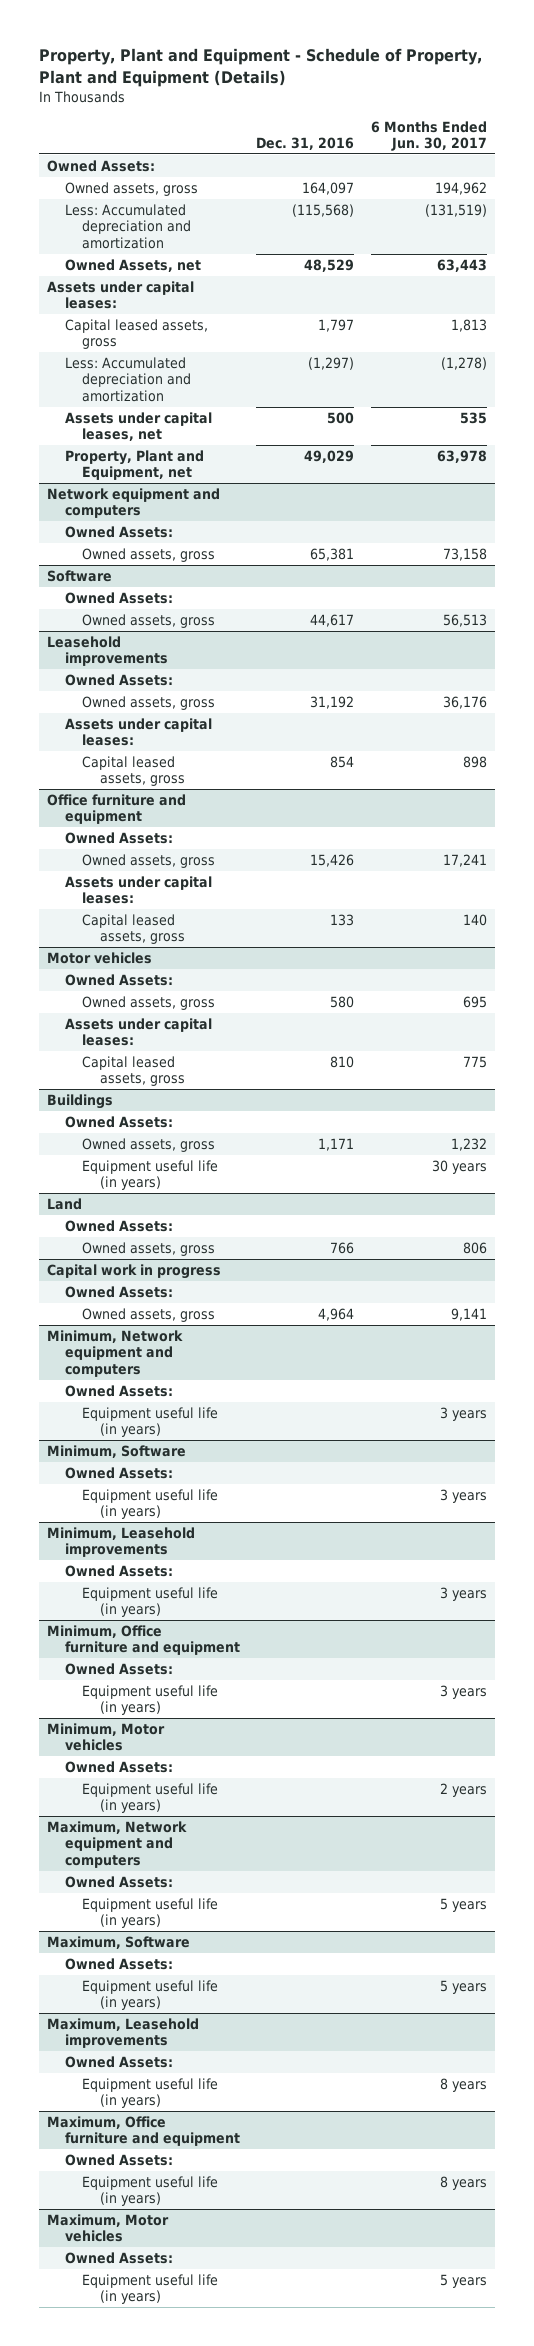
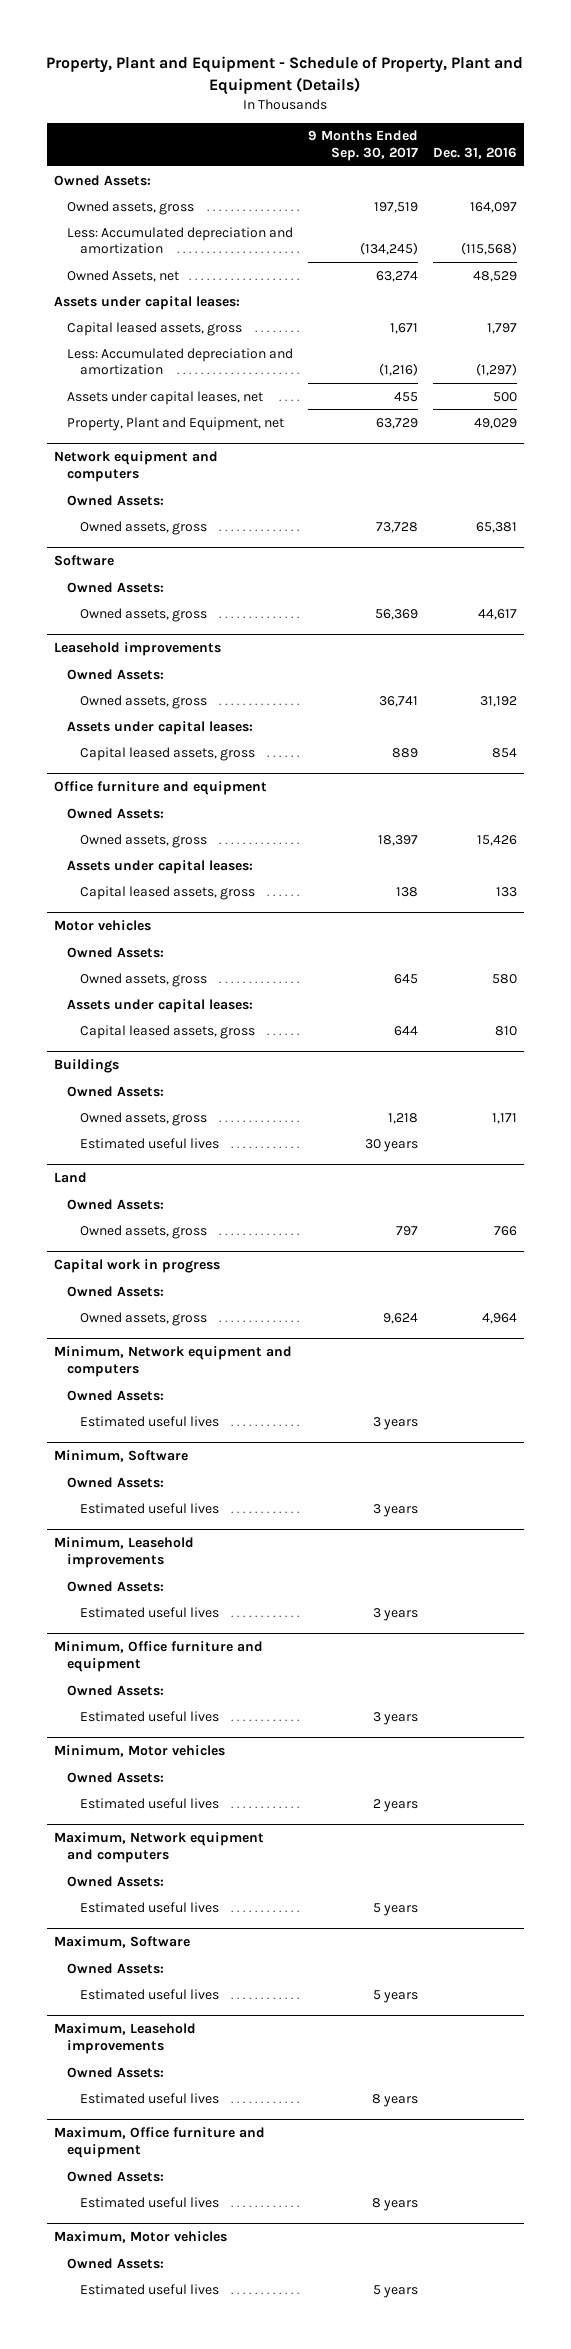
[370,120,487,151] 6 Months Ended Jun. 30, 2017 -> none
none -> [307,130,418,162] 9 Months Ended Sep. 30, 2017
[82,1160,219,1191] Equipment useful life (in years) -> [79,1137,219,1149] Estimated useful lives
[82,1407,219,1438] Equipment useful life (in years) -> [79,1415,219,1427] Estimated useful lives
[82,1489,219,1520] Equipment useful life (in years) -> [79,1502,219,1514] Estimated useful lives
[82,1587,219,1618] Equipment useful life (in years) -> [79,1606,219,1618] Estimated useful lives
[82,1685,219,1716] Equipment useful life (in years) -> [79,1710,219,1722] Estimated useful lives
[82,1783,219,1814] Equipment useful life (in years) -> [79,1797,219,1809] Estimated useful lives
[82,1898,219,1929] Equipment useful life (in years) -> [79,1901,219,1913] Estimated useful lives
[82,1980,219,2011] Equipment useful life (in years) -> [79,1988,219,2000] Estimated useful lives
[82,2078,219,2109] Equipment useful life (in years) -> [79,2092,219,2104] Estimated useful lives
[82,2176,219,2207] Equipment useful life (in years) -> [79,2196,219,2208] Estimated useful lives
[82,2274,219,2305] Equipment useful life (in years) -> [79,2283,219,2295] Estimated useful lives

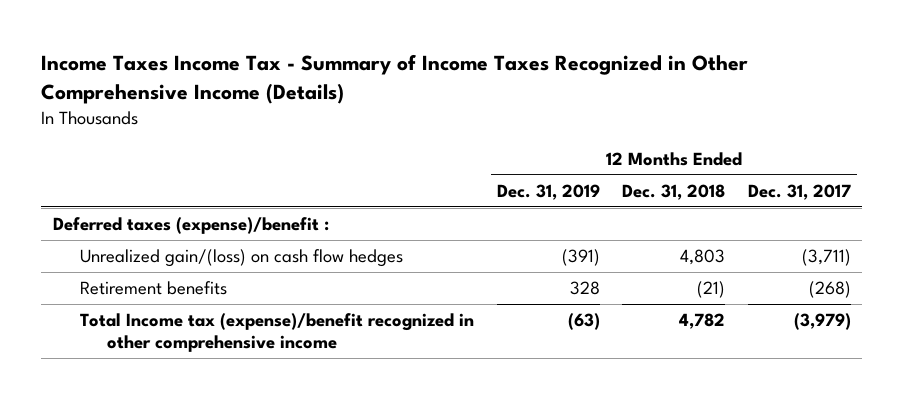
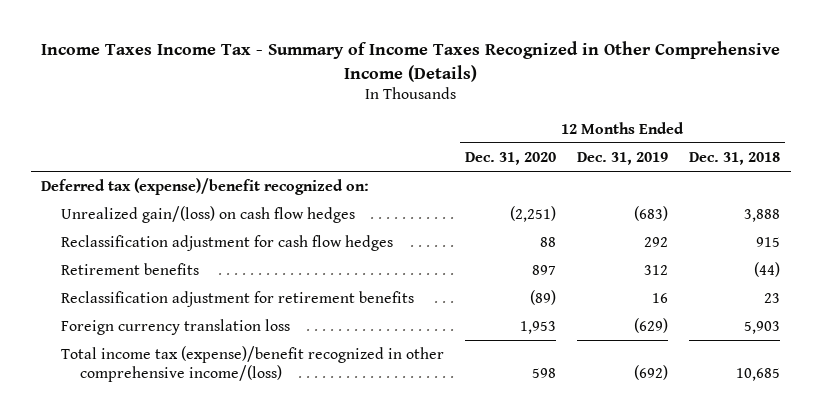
[747,183,851,200] Dec. 31, 2017 -> none
none -> [464,151,556,165] Dec. 31, 2020
[52,217,329,235] Deferred taxes (expense)/benefit : -> [41,177,370,195] Deferred tax (expense)/benefit recognized on:
[561,249,600,267] (391) -> [633,205,668,221] (683)
[680,249,726,266] 4,803 -> [744,208,781,222] 3,888
none -> [60,234,393,251] Reclassification adjustment for cash flow hedges
[569,281,600,296] 328 -> [643,264,668,275] 312
[697,281,726,299] (21) -> [754,261,781,277] (44)
none -> [60,290,414,307] Reclassification adjustment for retirement benefits
none -> [60,318,290,335] Foreign currency translation loss
[79,313,474,352] Total Income tax (expense)/benefit recognized in other comprehensive income -> [60,345,444,382] Total income tax (expense)/benefit recognized in other comprehensive income/(loss)
[567,313,600,331] (63) -> [633,364,668,380] (692)
[679,313,726,330] 4,782 -> [736,367,781,381] 10,685

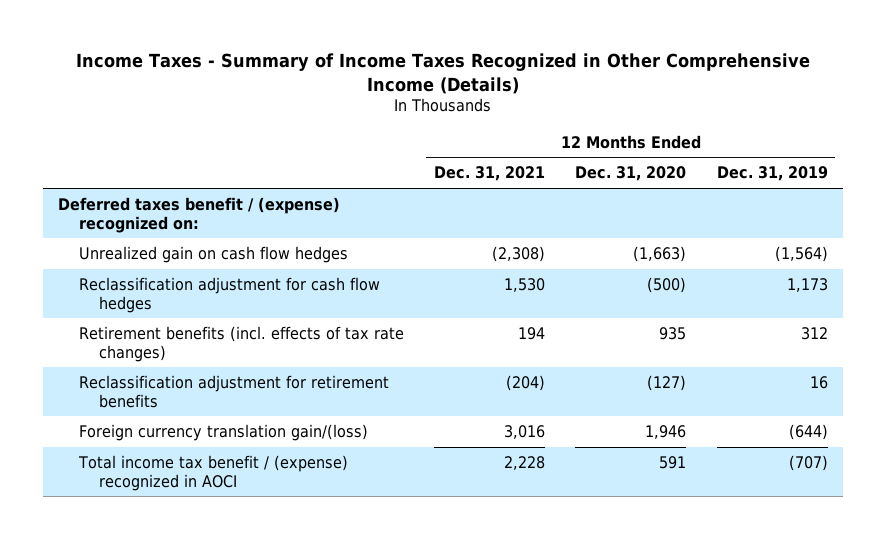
[40,40,780,82] Income Taxes Income Tax - Summary of Income Taxes Recognized in Other Comprehensive Income (Details) -> [75,52,810,94] Income Taxes - Summary of Income Taxes Recognized in Other Comprehensive Income (Details)
[689,151,781,165] Dec. 31, 2018 -> none
none -> [433,166,545,182] Dec. 31, 2021
[41,177,370,195] Deferred tax (expense)/benefit recognized on: -> [58,196,341,233] Deferred taxes benefit / (expense) recognized on:
[60,205,355,223] Unrealized gain/(loss) on cash flow hedges -> [78,245,348,263] Unrealized gain on cash flow hedges
[509,205,556,222] (2,251) -> [633,245,687,262] (1,663)
[633,205,668,221] (683) -> [774,245,828,262] (1,564)
[539,236,556,247] 88 -> [647,276,687,293] (500)
[643,236,668,247] 292 -> [786,277,828,292] 1,173
[60,262,199,275] Retirement benefits -> [78,325,404,362] Retirement benefits (incl. effects of tax rate changes)
[531,264,556,275] 897 -> [659,326,687,340] 935
[529,289,556,305] (89) -> [647,374,687,391] (127)
[60,318,290,335] Foreign currency translation loss -> [78,423,368,441] Foreign currency translation gain/(loss)
[519,320,556,334] 1,953 -> [645,424,687,439] 1,946
[633,317,668,333] (629) -> [788,423,828,440] (644)
[60,345,444,382] Total income tax (expense)/benefit recognized in other comprehensive income/(loss) -> [77,454,348,491] Total income tax benefit / (expense) recognized in AOCI
[531,367,556,378] 598 -> [659,455,687,469] 591
[633,364,668,380] (692) -> [788,454,828,471] (707)

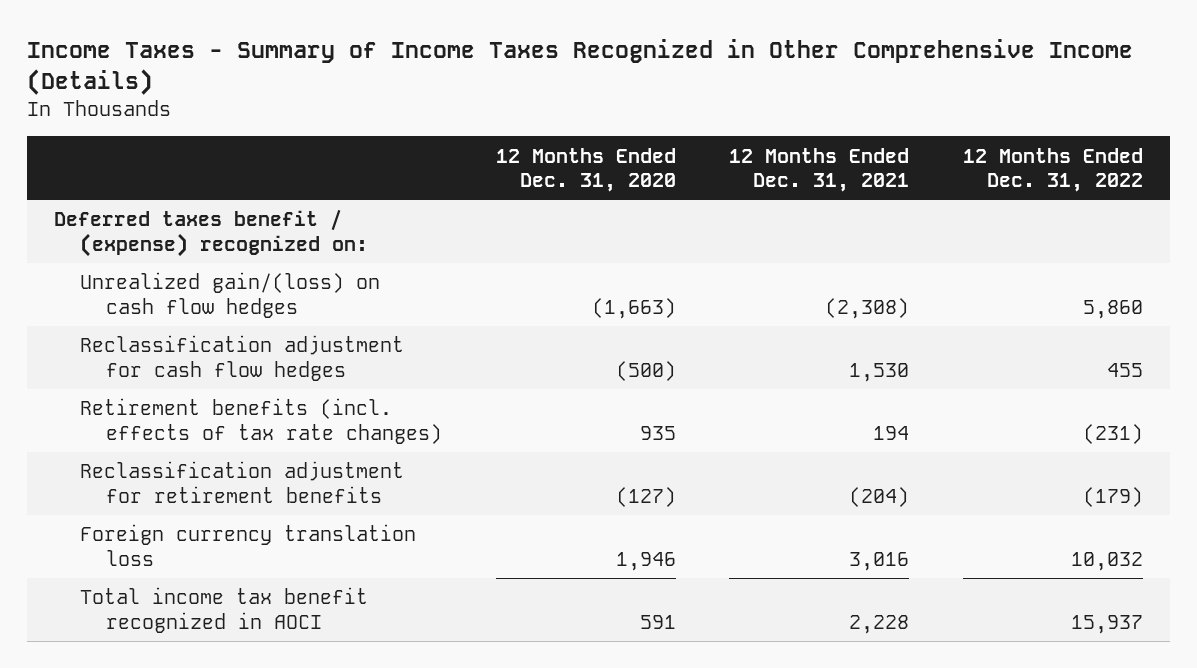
[716,166,828,182] Dec. 31, 2019 -> none
none -> [962,147,1143,193] 12 Months Ended Dec. 31, 2022
[78,245,348,263] Unrealized gain on cash flow hedges -> [79,272,380,318] Unrealized gain/(loss) on cash flow hedges
[78,423,368,441] Foreign currency translation gain/(loss) -> [79,524,416,566] Foreign currency translation loss
[77,454,348,491] Total income tax benefit / (expense) recognized in AOCI -> [79,587,368,633] Total income tax benefit recognized in AOCI

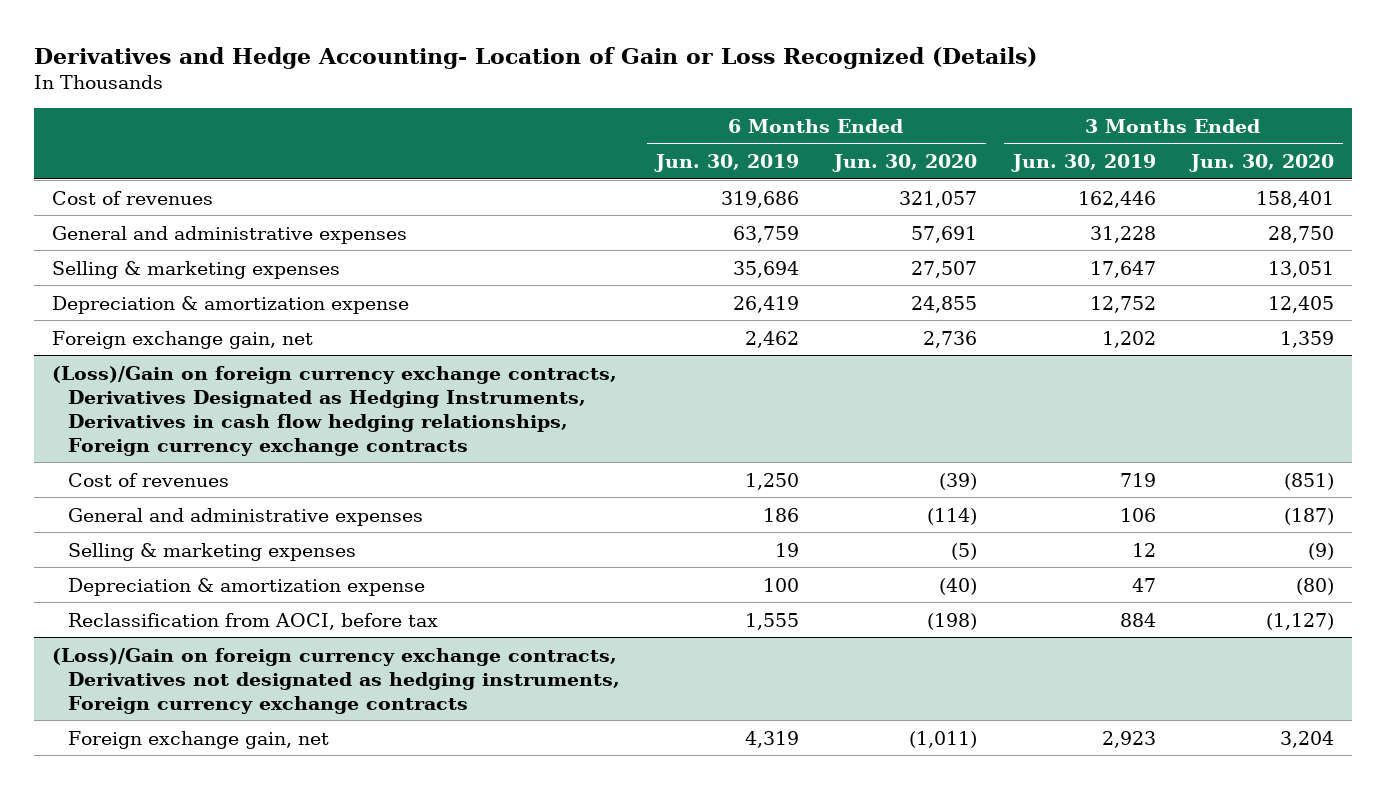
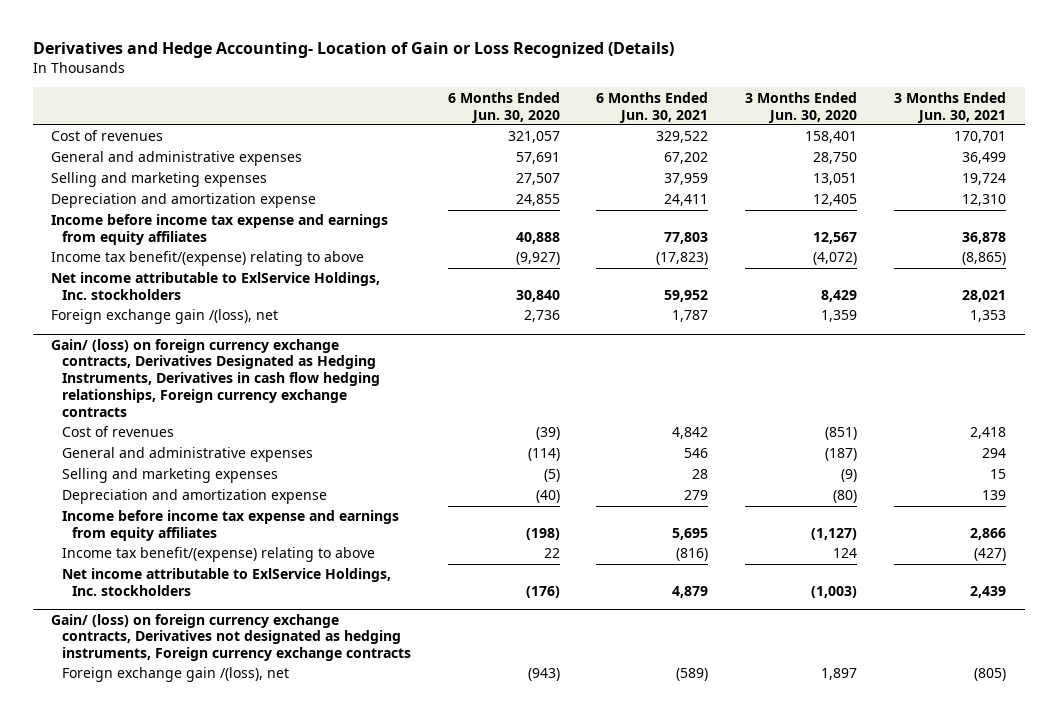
[653,154,799,173] Jun. 30, 2019 -> none
[1010,154,1156,173] Jun. 30, 2019 -> none
none -> [596,91,709,123] 6 Months Ended Jun. 30, 2021
none -> [894,91,1007,123] 3 Months Ended Jun. 30, 2021
[52,260,341,279] Selling & marketing expenses -> [51,172,268,188] Selling and marketing expenses
[52,295,410,314] Depreciation & amortization expense -> [51,193,317,209] Depreciation and amortization expense
none -> [51,214,389,246] Income before income tax expense and earnings from equity affiliates
none -> [51,251,365,267] Income tax benefit/(expense) relating to above
none -> [51,272,381,301] Net income attributable to ExlService Holdings, Inc. stockholders
[52,330,314,349] Foreign exchange gain, net -> [51,309,279,325] Foreign exchange gain /(loss), net
[52,365,618,456] (Loss)/Gain on foreign currency exchange contracts, Derivatives Designated as Hedging Instruments, Derivatives in cash flow hedging relationships, Foreign currency exchange contracts -> [51,338,380,417] Gain/ (loss) on foreign currency exchange contracts, Derivatives Designated as Hedging Instruments, Derivatives in cash flow hedging relationships, Foreign currency exchange contracts
[68,542,357,561] Selling & marketing expenses -> [61,468,278,484] Selling and marketing expenses
[68,577,426,596] Depreciation & amortization expense -> [61,489,327,505] Depreciation and amortization expense
[68,612,439,630] Reclassification from AOCI, before tax -> [61,510,399,542] Income before income tax expense and earnings from equity affiliates
none -> [61,547,375,563] Income tax benefit/(expense) relating to above
none -> [61,568,391,597] Net income attributable to ExlService Holdings, Inc. stockholders
[52,647,621,714] (Loss)/Gain on foreign currency exchange contracts, Derivatives not designated as hedging instruments, Foreign currency exchange contracts -> [51,613,411,662] Gain/ (loss) on foreign currency exchange contracts, Derivatives not designated as hedging instruments, Foreign currency exchange contracts
[68,730,330,749] Foreign exchange gain, net -> [61,667,289,683] Foreign exchange gain /(loss), net
[909,730,978,748] (1,011) -> [527,668,560,682] (943)
[1280,730,1335,748] 3,204 -> [821,668,858,681] 1,897

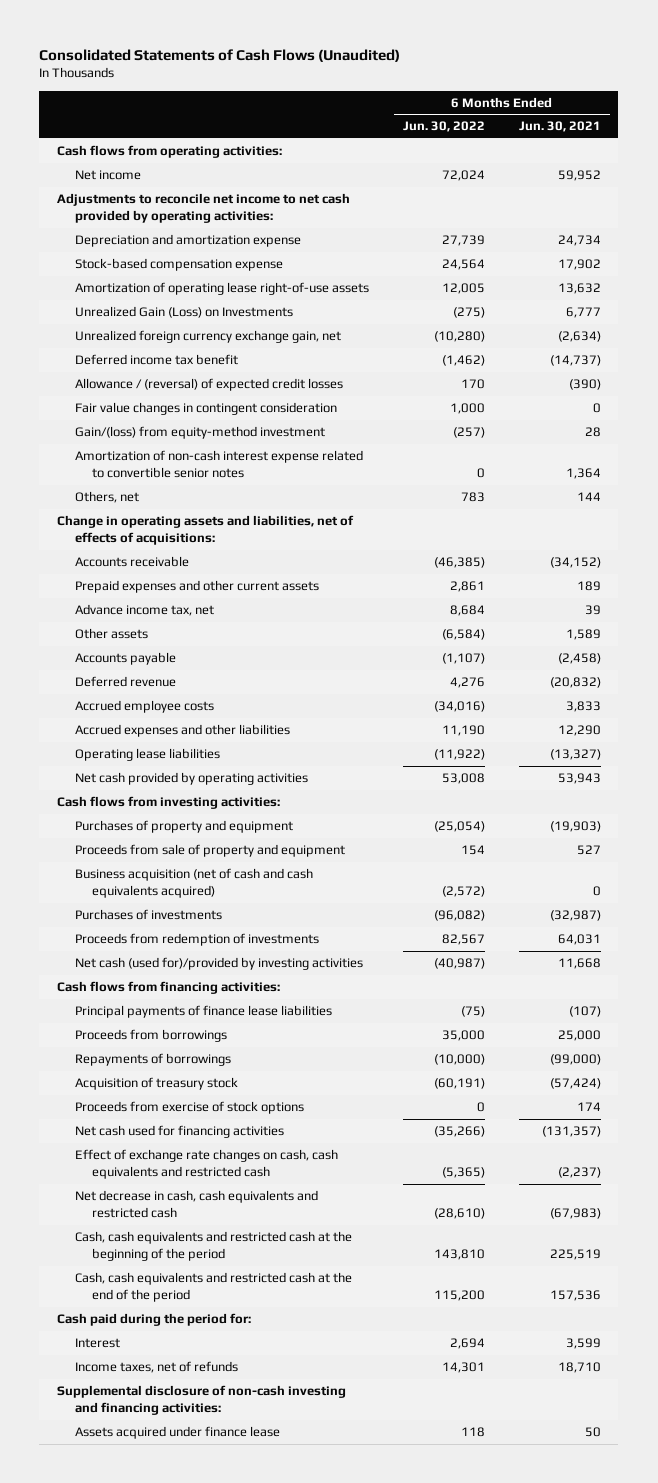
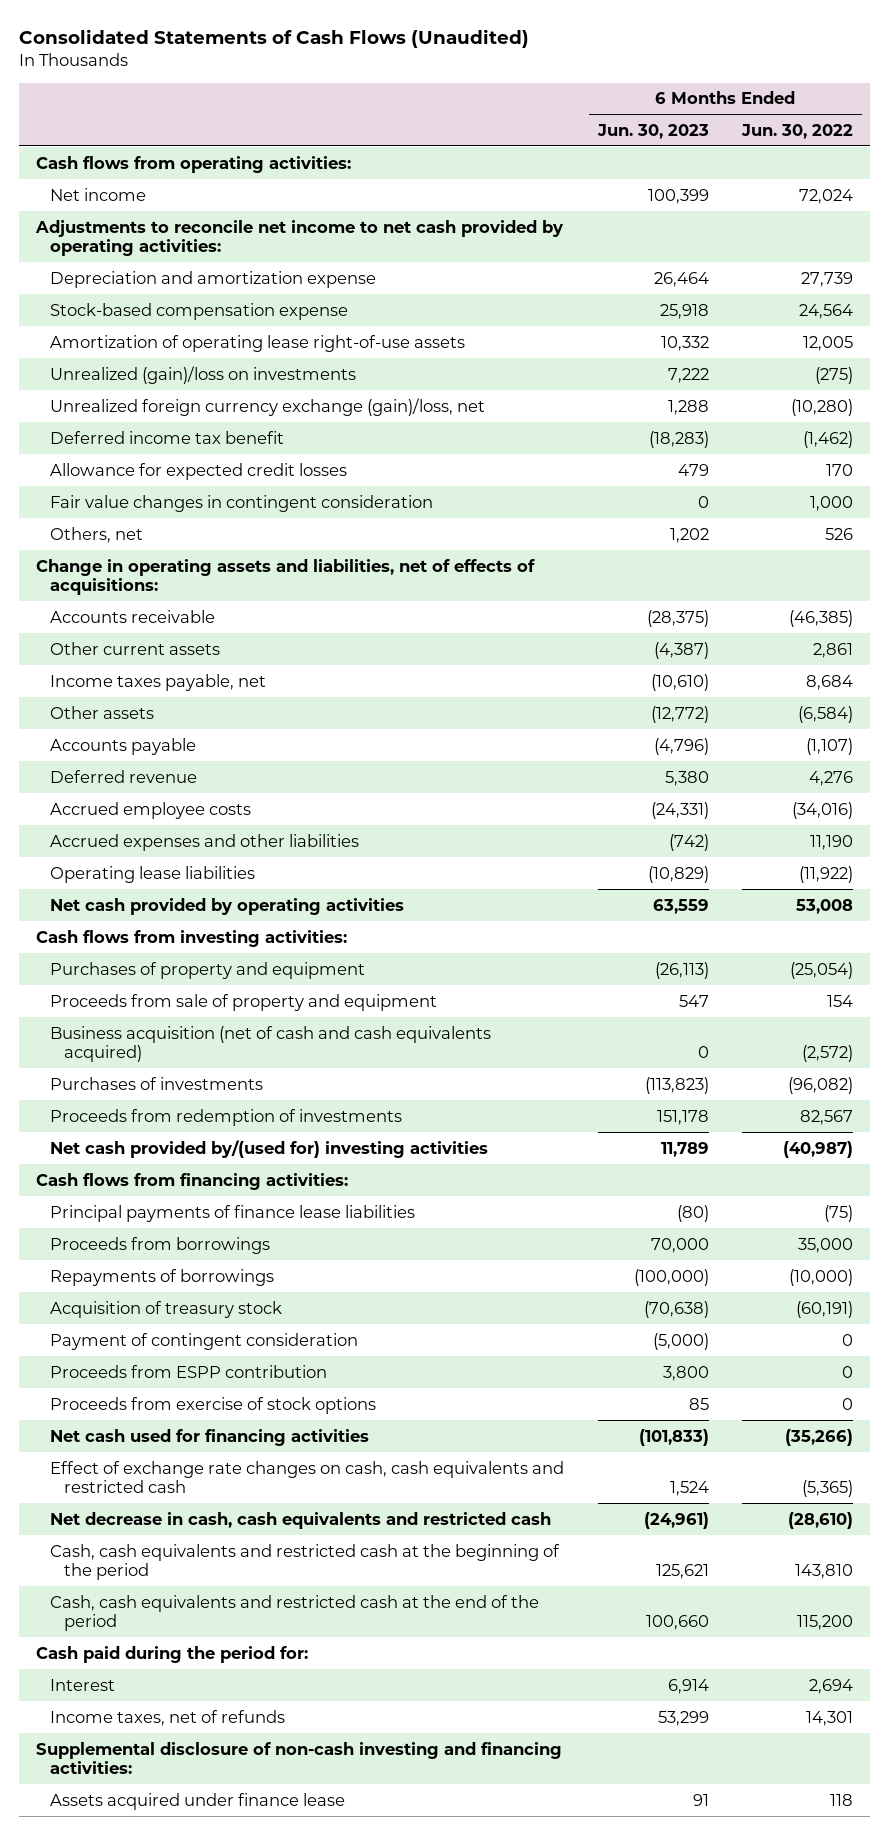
[519,121,602,133] Jun. 30, 2021 -> none
none -> [596,123,709,139] Jun. 30, 2023
[74,306,293,319] Unrealized Gain (Loss) on Investments -> [49,365,356,384] Unrealized (gain)/loss on investments
[74,330,341,344] Unrealized foreign currency exchange gain, net -> [49,397,485,416] Unrealized foreign currency exchange (gain)/loss, net
[74,378,343,392] Allowance / (reversal) of expected credit losses -> [49,462,347,480] Allowance for expected credit losses
[74,426,325,440] Gain/(loss) from equity-method investment -> none
[74,450,363,479] Amortization of non-cash interest expense related to convertible senior notes -> none
[460,492,485,503] 783 -> [825,527,854,540] 526
[74,580,319,594] Prepaid expenses and other current assets -> [49,641,220,655] Other current assets
[74,604,214,617] Advance income tax, net -> [49,673,266,691] Income taxes payable, net
[74,957,363,971] Net cash (used for)/provided by investing activities -> [49,1139,488,1158] Net cash provided by/(used for) investing activities
none -> [49,1332,358,1350] Payment of contingent consideration
none -> [49,1364,327,1378] Proceeds from ESPP contribution

